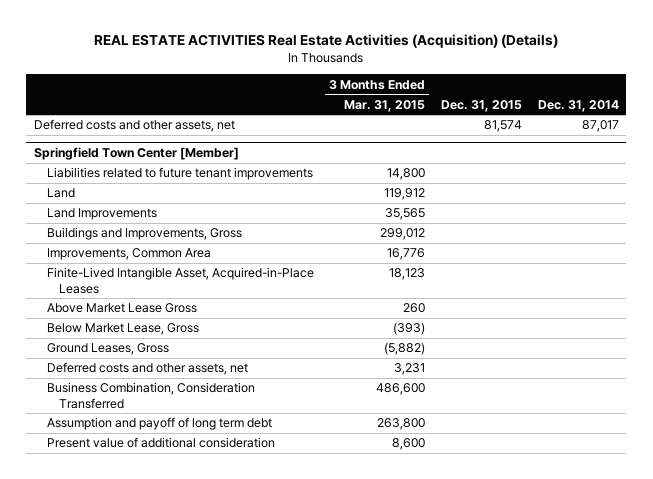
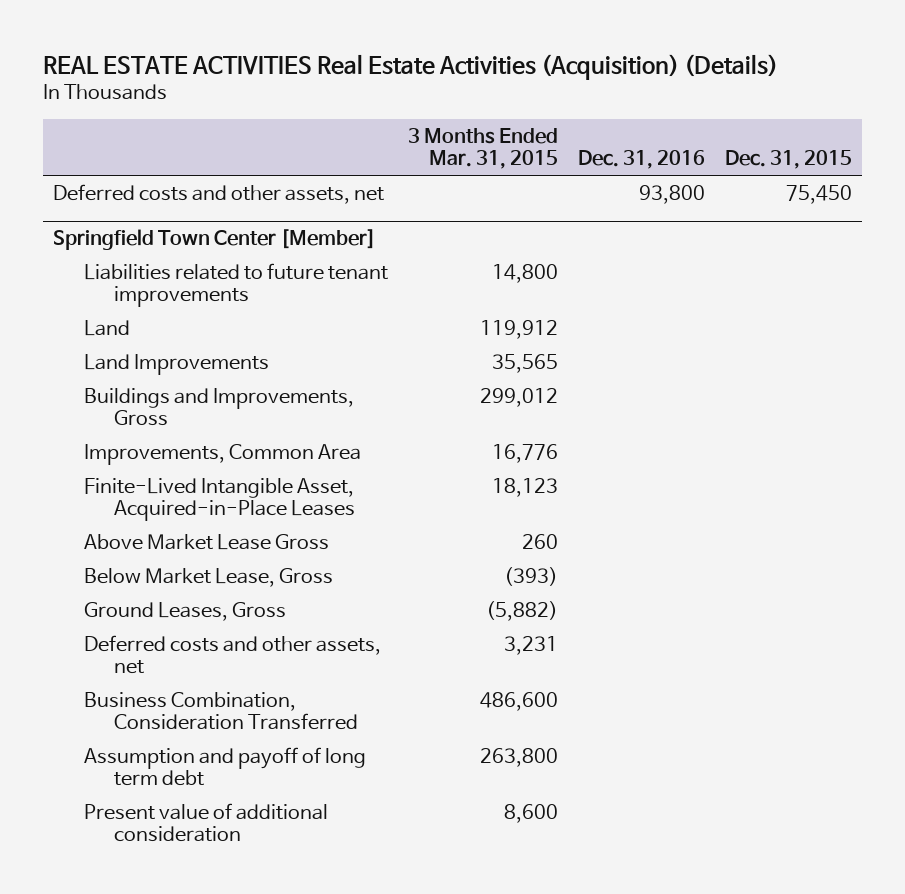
[537,99,619,112] Dec. 31, 2014 -> none
none -> [577,150,705,170] Dec. 31, 2016
[483,120,522,133] 81,574 -> [785,184,852,204] 75,450

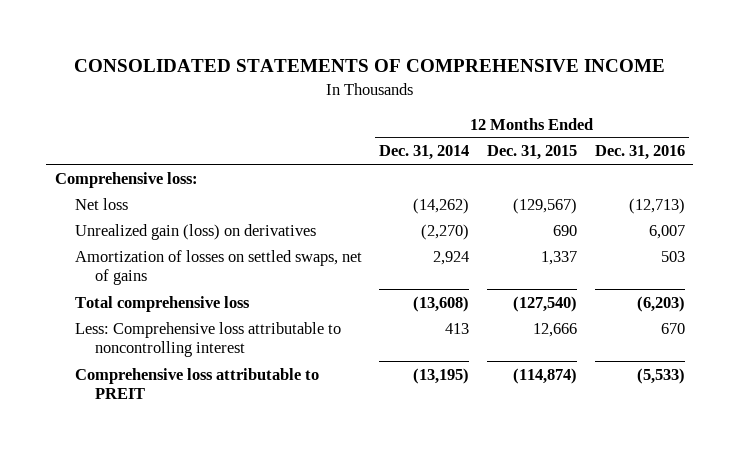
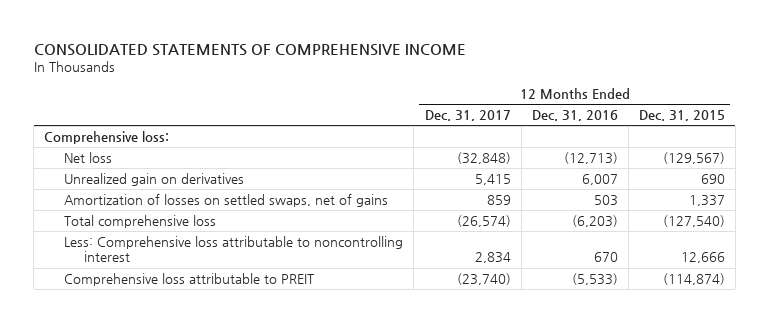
[379,145,470,161] Dec. 31, 2014 -> none
none -> [424,110,511,122] Dec. 31, 2017
[74,223,316,240] Unrealized gain (loss) on derivatives -> [64,172,245,186] Unrealized gain on derivatives

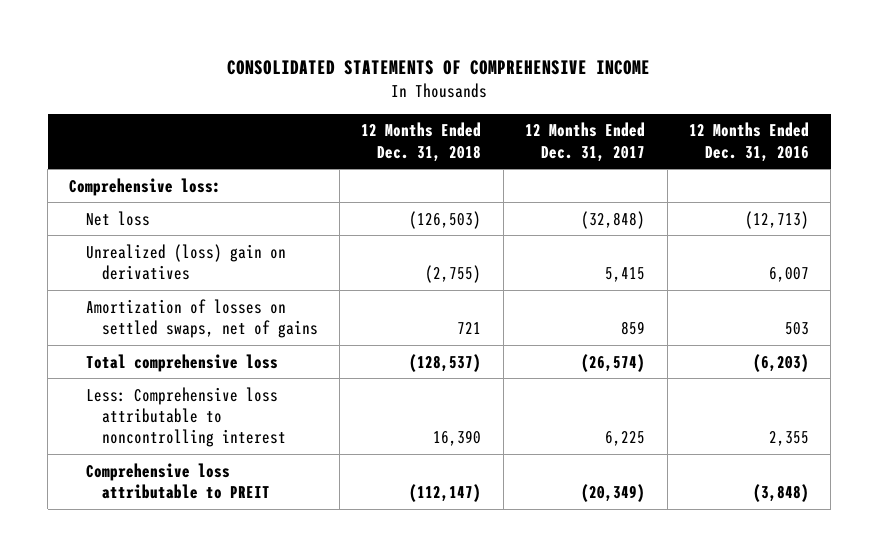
[638,110,725,122] Dec. 31, 2015 -> none
none -> [361,122,482,162] 12 Months Ended Dec. 31, 2018
[64,172,245,186] Unrealized gain on derivatives -> [85,243,286,280] Unrealized (loss) gain on derivatives
[474,252,511,264] 2,834 -> [605,431,646,447] 6,225
[593,252,618,263] 670 -> [768,431,809,447] 2,355
[456,272,511,285] (23,740) -> [581,483,646,502] (20,349)
[571,272,618,285] (5,533) -> [752,483,809,502] (3,848)

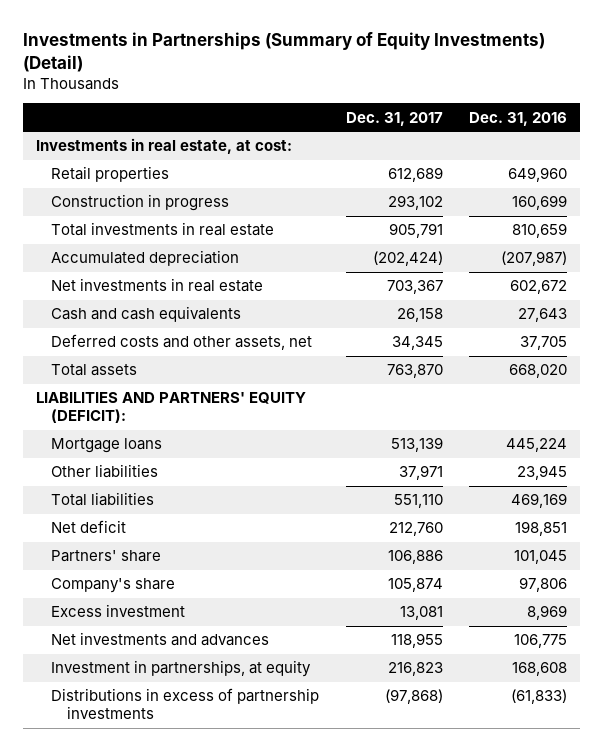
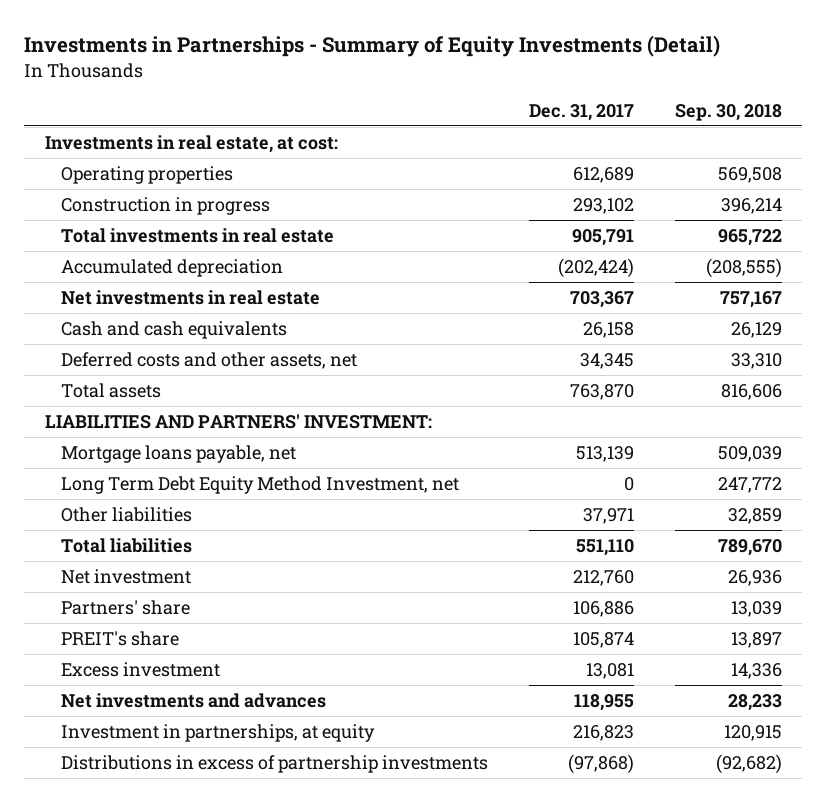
[22,31,545,72] Investments in Partnerships (Summary of Equity Investments) (Detail) -> [24,35,721,58] Investments in Partnerships - Summary of Equity Investments (Detail)
[469,111,568,126] Dec. 31, 2016 -> none
none -> [674,103,782,121] Sep. 30, 2018
[51,166,170,183] Retail properties -> [61,166,234,185] Operating properties
[35,392,306,424] LIABILITIES AND PARTNERS' EQUITY (DEFICIT): -> [44,414,432,430] LIABILITIES AND PARTNERS' INVESTMENT:
[51,438,163,454] Mortgage loans -> [61,445,297,464] Mortgage loans payable, net
none -> [61,476,460,495] Long Term Debt Equity Method Investment, net
[51,520,127,534] Net deficit -> [61,569,192,585] Net investment
[51,578,176,594] Company's share -> [61,631,180,647] PREIT's share

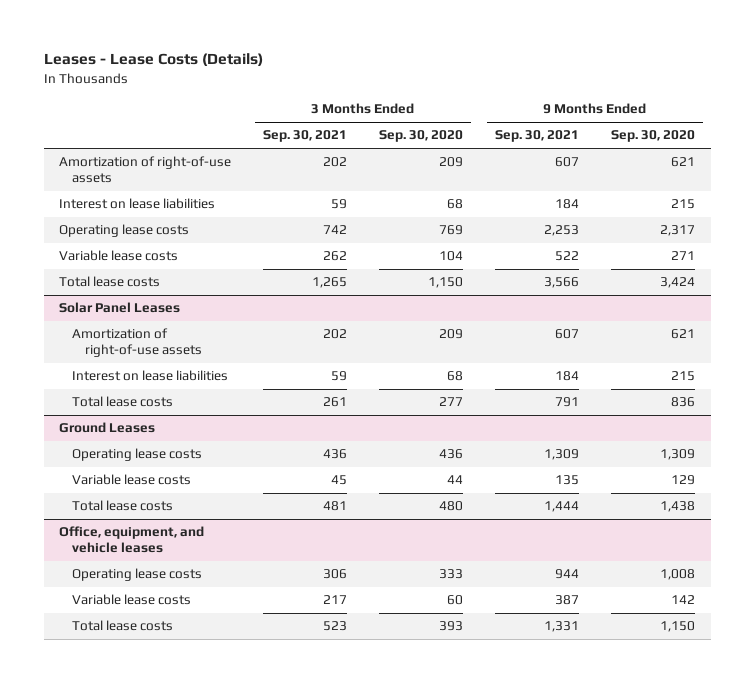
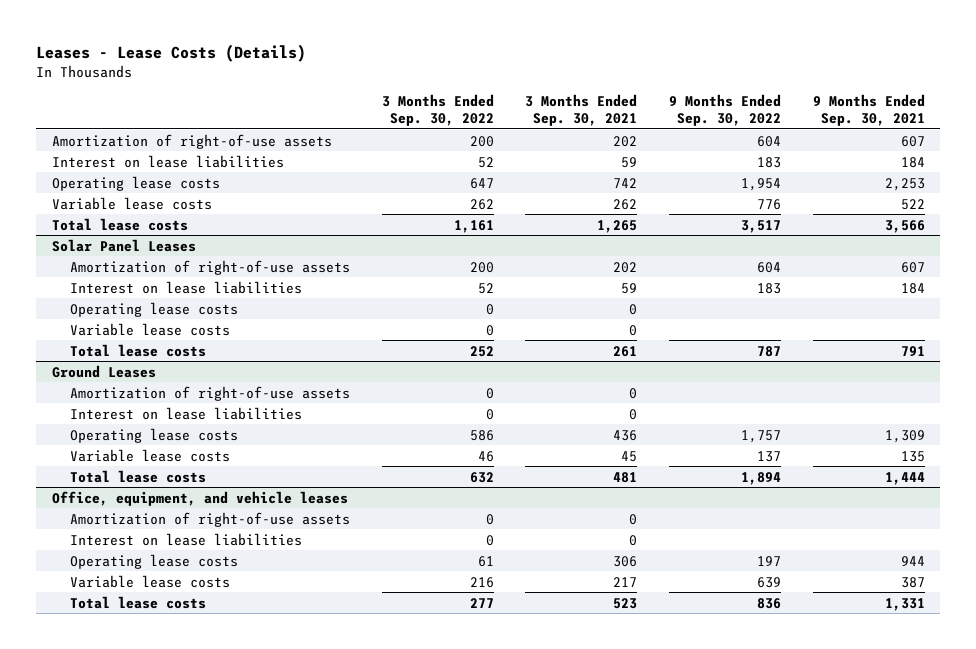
[379,130,464,143] Sep. 30, 2020 -> none
[610,130,695,143] Sep. 30, 2020 -> none
none -> [381,94,494,126] 3 Months Ended Sep. 30, 2022
none -> [669,94,782,126] 9 Months Ended Sep. 30, 2022
none -> [70,301,239,317] Operating lease costs
none -> [70,322,231,336] Variable lease costs
none -> [70,385,351,401] Amortization of right-of-use assets
none -> [70,406,303,420] Interest on lease liabilities
none -> [70,511,351,527] Amortization of right-of-use assets
none -> [70,532,303,546] Interest on lease liabilities

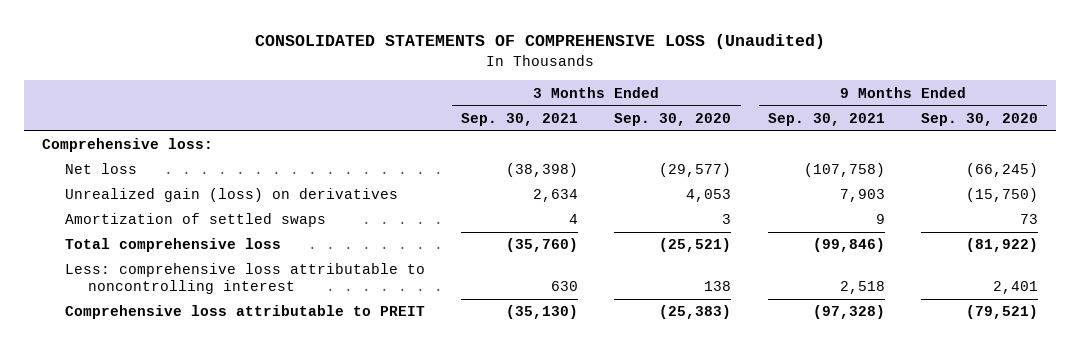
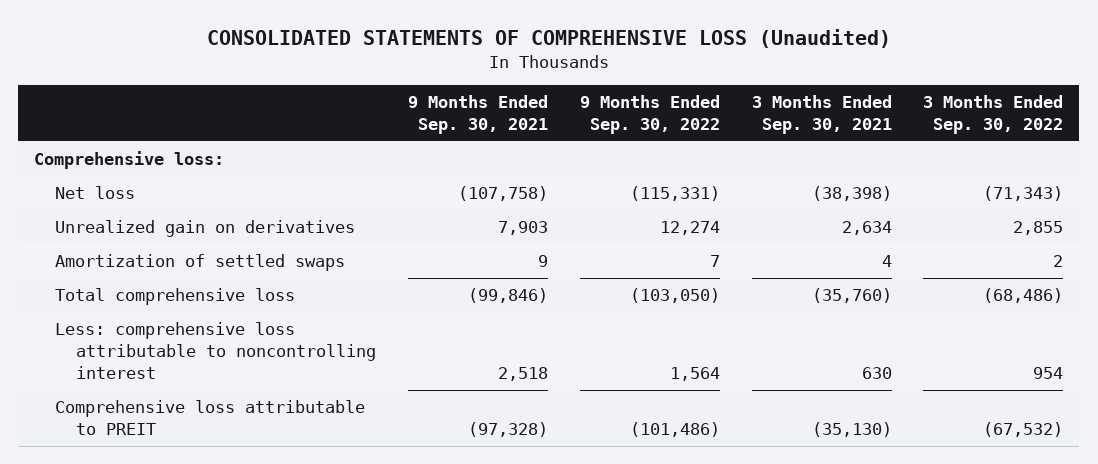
[614,112,732,126] Sep. 30, 2020 -> none
[920,112,1038,126] Sep. 30, 2020 -> none
none -> [579,95,720,135] 9 Months Ended Sep. 30, 2022
none -> [923,95,1064,135] 3 Months Ended Sep. 30, 2022
[64,188,398,203] Unrealized gain (loss) on derivatives -> [55,220,356,238] Unrealized gain on derivatives

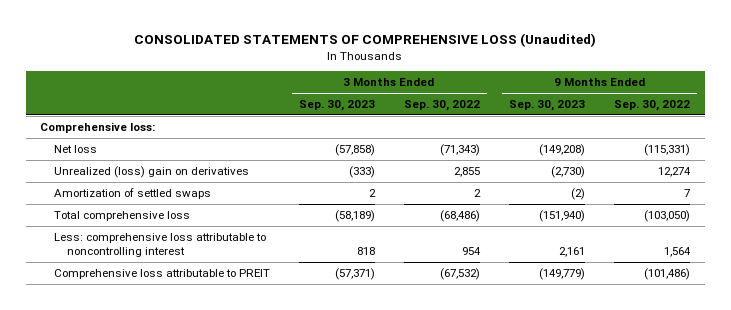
[407,95,548,135] 9 Months Ended Sep. 30, 2021 -> none
[751,95,892,135] 3 Months Ended Sep. 30, 2021 -> none
none -> [298,100,375,112] Sep. 30, 2023
none -> [509,100,586,112] Sep. 30, 2023
[55,220,356,238] Unrealized gain on derivatives -> [53,166,249,179] Unrealized (loss) gain on derivatives

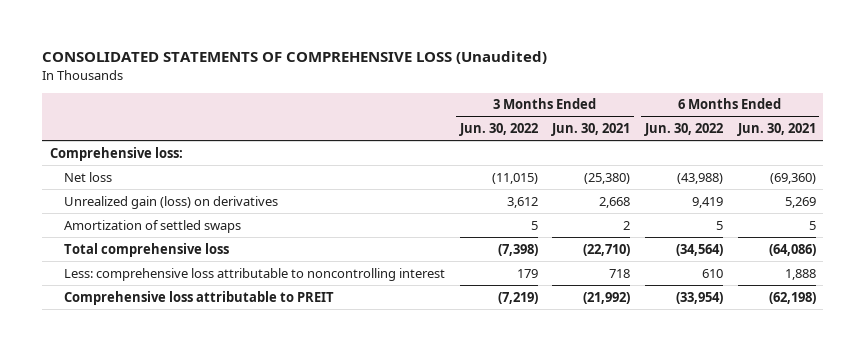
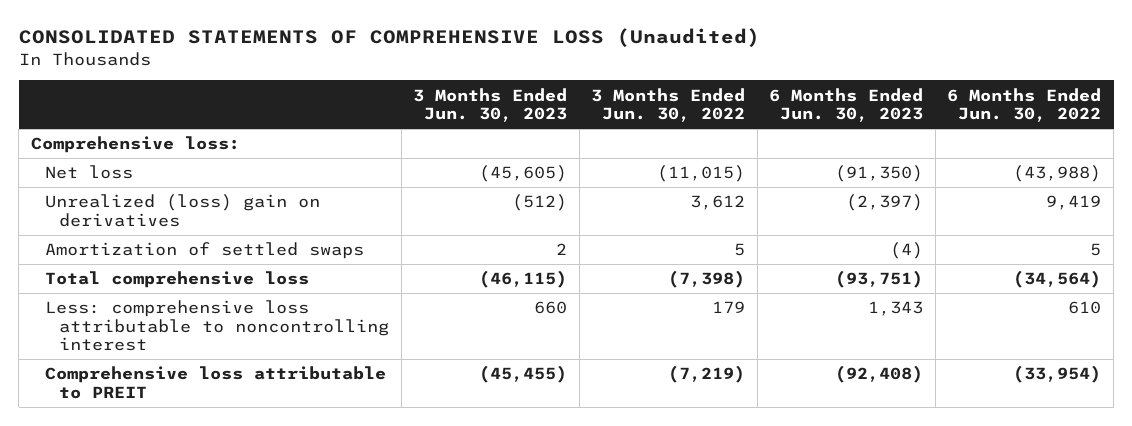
[551,123,631,137] Jun. 30, 2021 -> none
[736,123,816,137] Jun. 30, 2021 -> none
none -> [413,87,568,123] 3 Months Ended Jun. 30, 2023
none -> [769,87,924,123] 6 Months Ended Jun. 30, 2023
[63,195,278,209] Unrealized gain (loss) on derivatives -> [44,194,320,227] Unrealized (loss) gain on derivatives

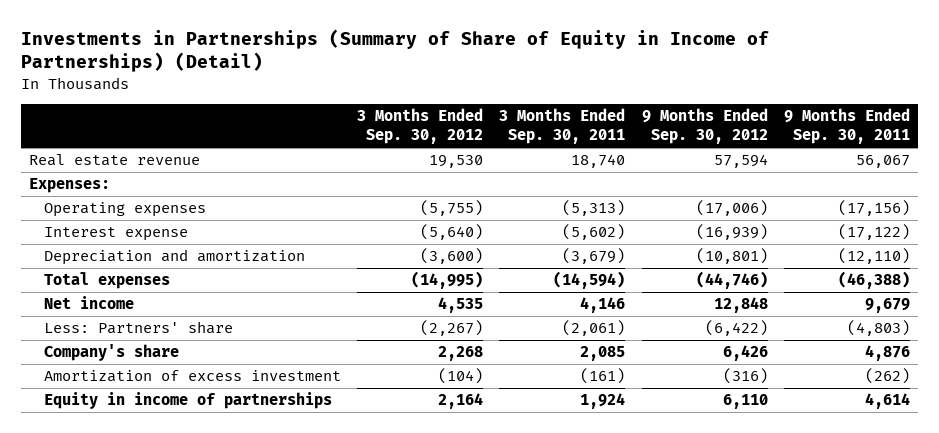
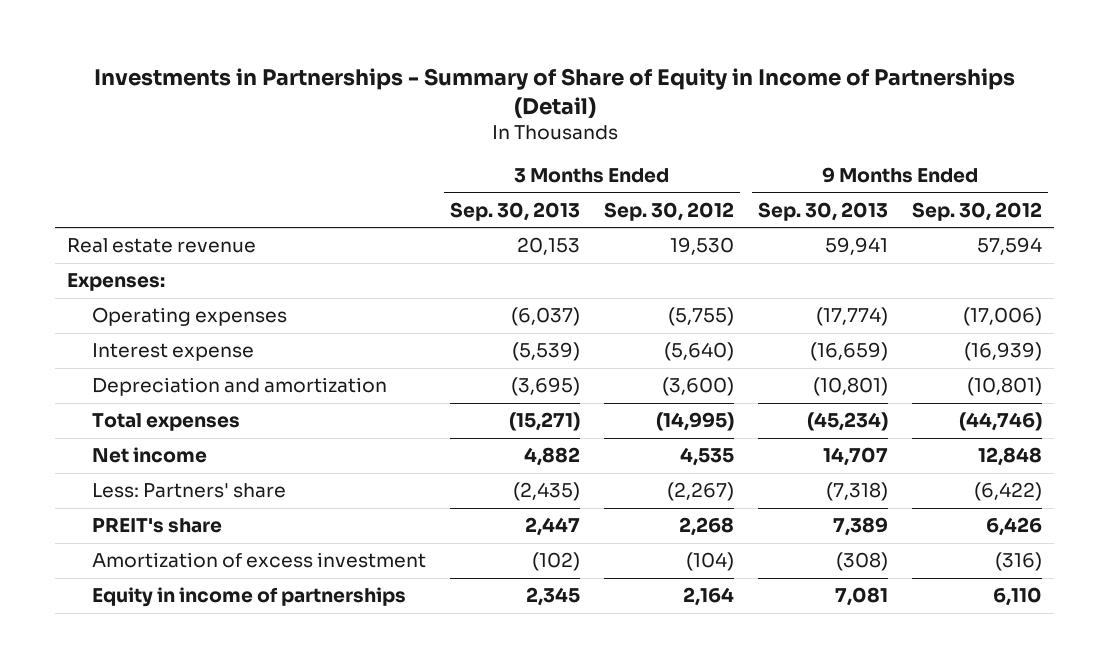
[21,28,770,73] Investments in Partnerships (Summary of Share of Equity in Income of Partnerships) (Detail) -> [93,67,1015,118] Investments in Partnerships - Summary of Share of Equity in Income of Partnerships (Detail)
[499,108,626,145] 3 Months Ended Sep. 30, 2011 -> none
[783,108,910,145] 9 Months Ended Sep. 30, 2011 -> none
none -> [450,201,581,221] Sep. 30, 2013
none -> [757,201,888,221] Sep. 30, 2013
[43,344,179,362] Company's share -> [92,518,223,534] PREIT's share

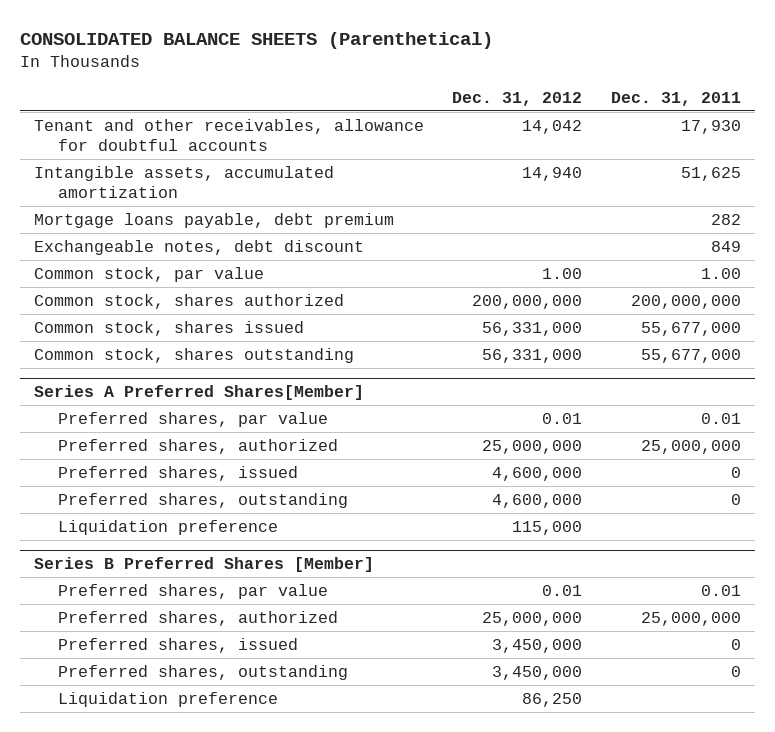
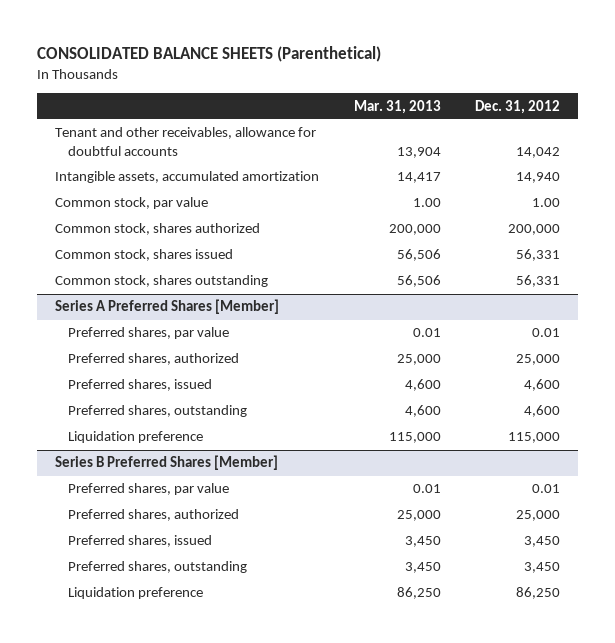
[610,91,741,106] Dec. 31, 2011 -> none
none -> [353,99,441,114] Mar. 31, 2013
[34,212,395,228] Mortgage loans payable, debt premium -> none
[34,239,365,255] Exchangeable notes, debt discount -> none
[472,294,583,309] 200,000,000 -> [508,224,561,236] 200,000
[482,321,583,336] 56,331,000 -> [516,249,561,262] 56,331
[482,348,583,363] 56,331,000 -> [516,275,561,288] 56,331
[34,384,365,400] Series A Preferred Shares[Member] -> [54,299,279,315] Series A Preferred Shares [Member]
[482,439,583,454] 25,000,000 -> [516,354,561,366] 25,000
[492,466,583,481] 4,600,000 -> [524,379,561,392] 4,600
[492,493,583,508] 4,600,000 -> [524,405,561,418] 4,600
[482,611,583,626] 25,000,000 -> [516,510,561,522] 25,000
[492,638,583,653] 3,450,000 -> [524,536,561,548] 3,450
[492,665,583,680] 3,450,000 -> [524,562,561,574] 3,450

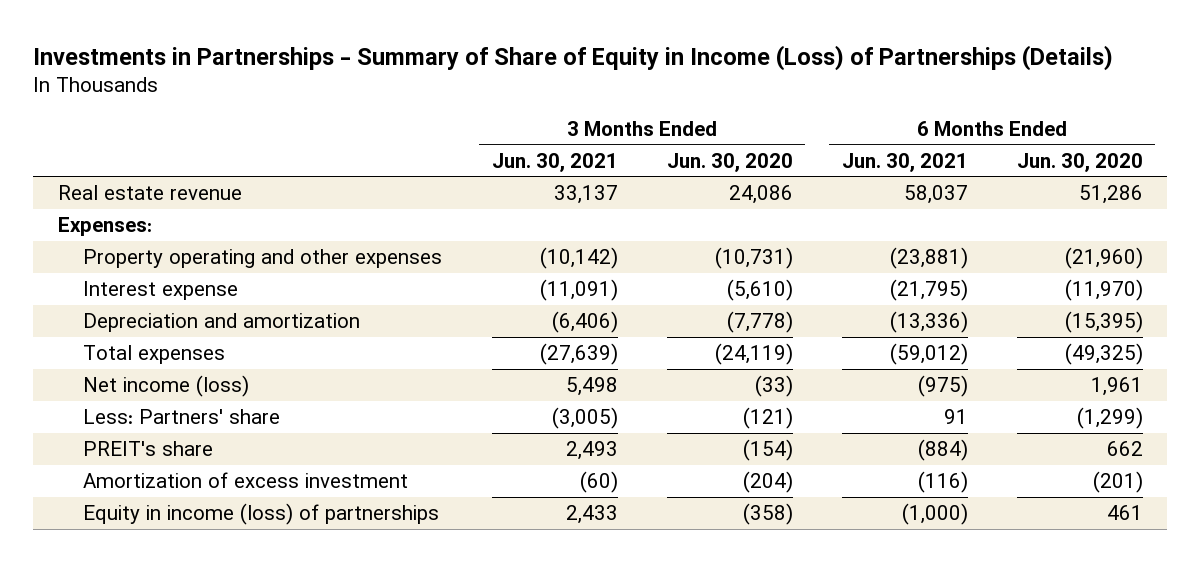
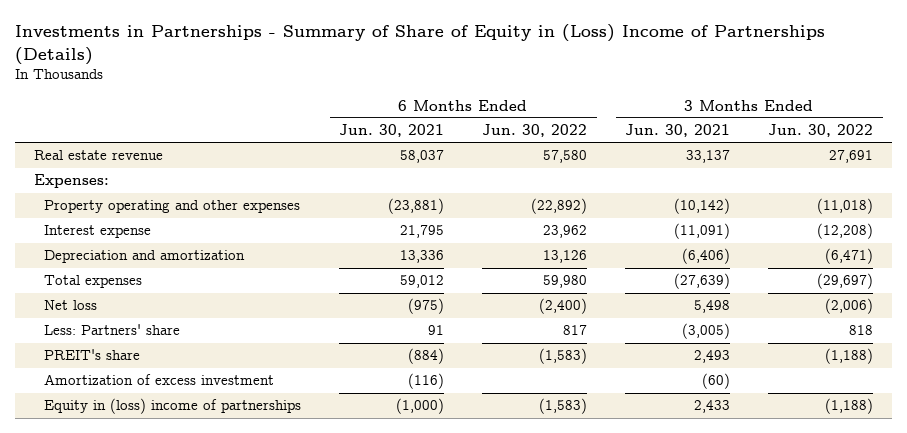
[33,44,1114,71] Investments in Partnerships - Summary of Share of Equity in Income (Loss) of Partnerships (Details) -> [14,24,825,65] Investments in Partnerships - Summary of Share of Equity in (Loss) Income of Partnerships (Details)
[666,152,793,172] Jun. 30, 2020 -> none
[1016,152,1143,172] Jun. 30, 2020 -> none
none -> [482,124,588,138] Jun. 30, 2022
none -> [768,124,874,138] Jun. 30, 2022
[889,279,968,302] (21,795) -> [400,225,445,239] 21,795
[889,311,968,334] (13,336) -> [400,250,445,264] 13,336
[889,343,968,366] (59,012) -> [400,275,445,289] 59,012
[83,375,250,398] Net income (loss) -> [44,300,98,311] Net loss
[83,503,440,526] Equity in income (loss) of partnerships -> [44,398,302,415] Equity in (loss) income of partnerships

